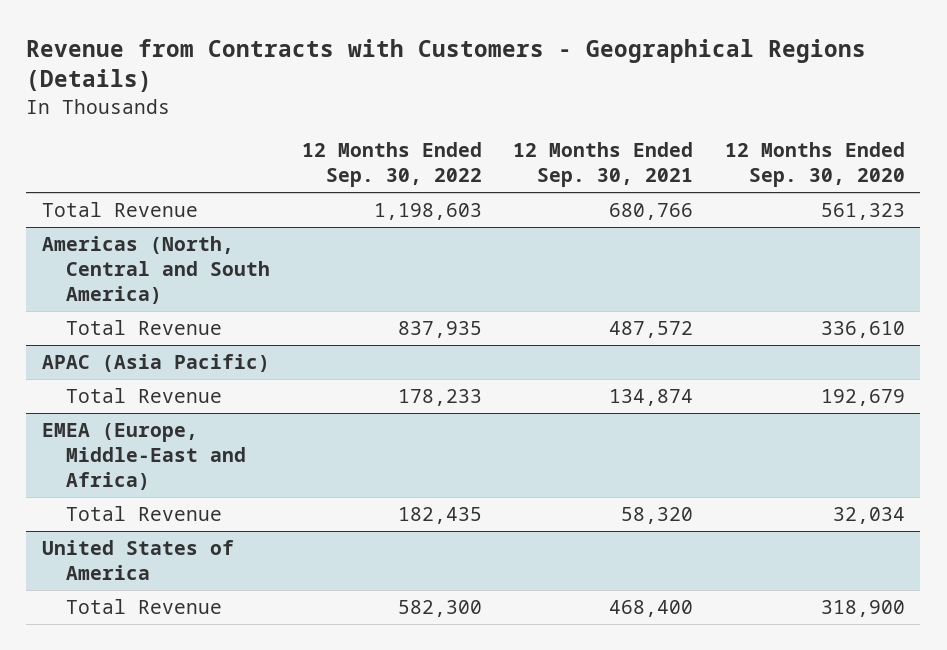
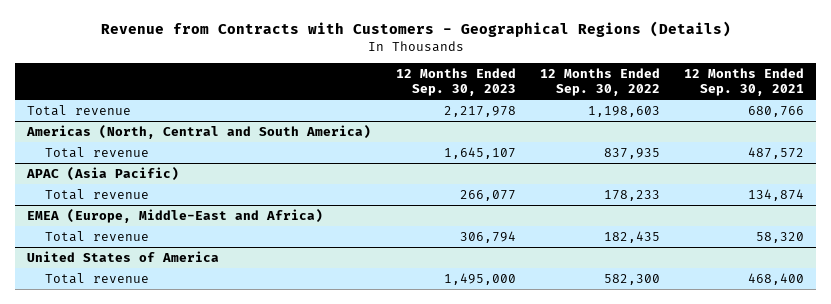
[724,142,905,188] 12 Months Ended Sep. 30, 2020 -> none
none -> [395,68,516,97] 12 Months Ended Sep. 30, 2023
[41,202,198,218] Total Revenue -> [27,104,132,116] Total revenue
[66,320,223,336] Total Revenue -> [44,146,149,158] Total revenue
[66,388,223,404] Total Revenue -> [44,188,149,200] Total revenue
[66,506,223,522] Total Revenue -> [44,230,149,242] Total revenue
[66,599,223,615] Total Revenue -> [44,272,149,284] Total revenue

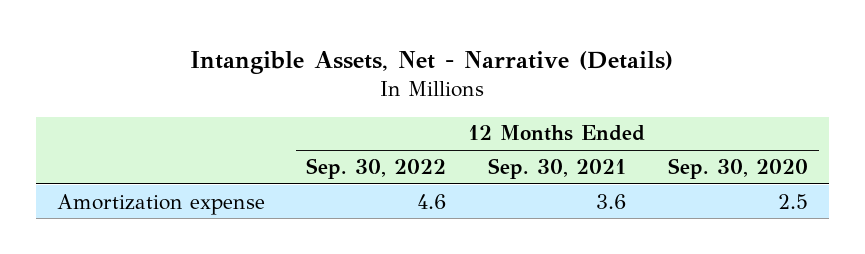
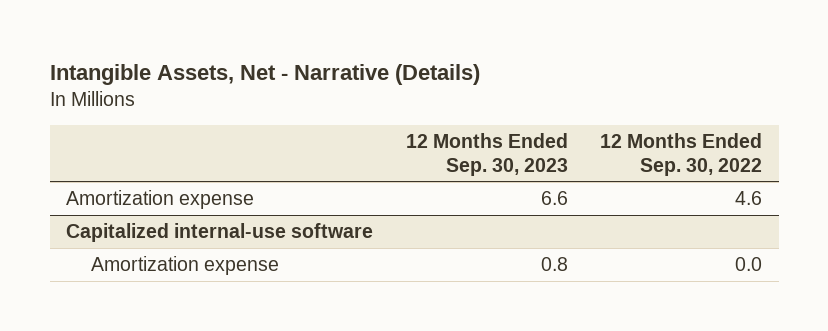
[488,157,627,179] Sep. 30, 2021 -> none
[668,157,809,179] Sep. 30, 2020 -> none
none -> [405,133,568,176] 12 Months Ended Sep. 30, 2023
none -> [66,223,374,243] Capitalized internal-use software
none -> [90,256,279,276] Amortization expense

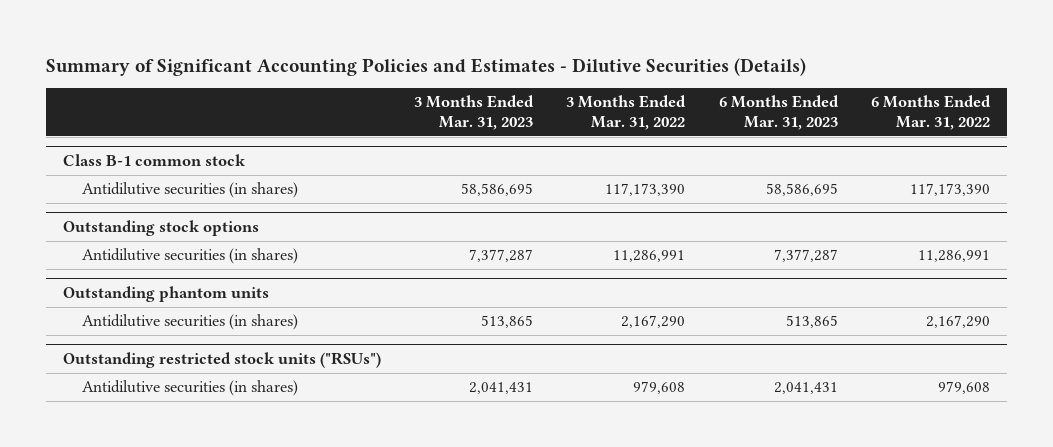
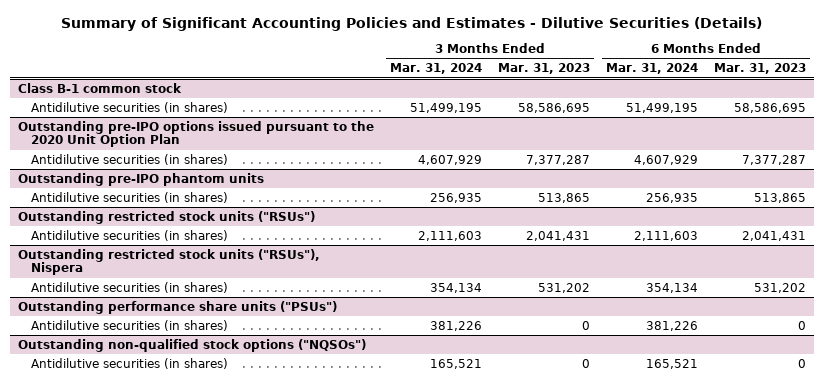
[566,95,687,131] 3 Months Ended Mar. 31, 2022 -> none
[870,95,991,131] 6 Months Ended Mar. 31, 2022 -> none
none -> [389,63,482,75] Mar. 31, 2024
none -> [605,63,698,75] Mar. 31, 2024
[62,220,259,237] Outstanding stock options -> [17,120,374,148] Outstanding pre-IPO options issued pursuant to the 2020 Unit Option Plan
[62,286,269,303] Outstanding phantom units -> [17,172,264,186] Outstanding pre-IPO phantom units
none -> [17,248,320,276] Outstanding restricted stock units ("RSUs"), Nispera
none -> [31,281,229,293] Antidilutive securities (in shares)
none -> [17,300,337,314] Outstanding performance share units ("PSUs")
none -> [31,319,229,331] Antidilutive securities (in shares)
none -> [17,338,366,352] Outstanding non-qualified stock options ("NQSOs")
none -> [31,357,229,369] Antidilutive securities (in shares)

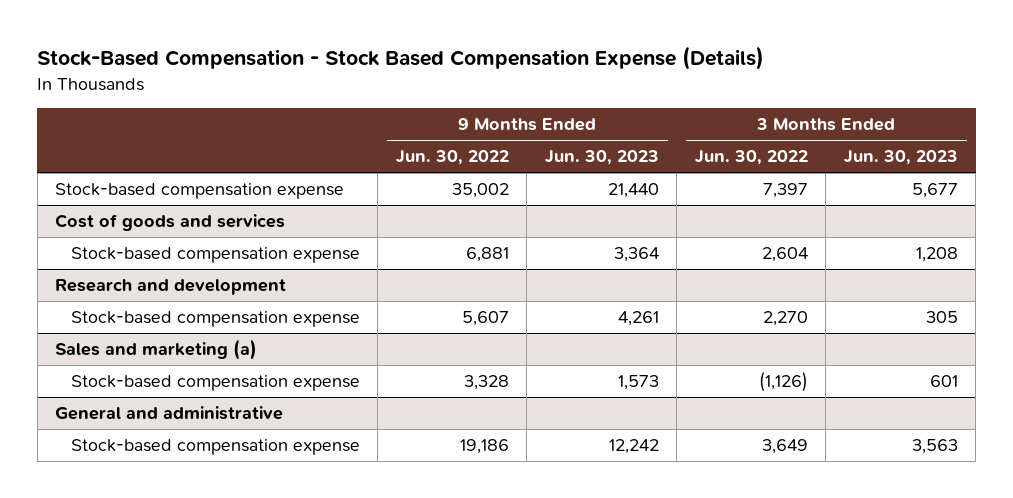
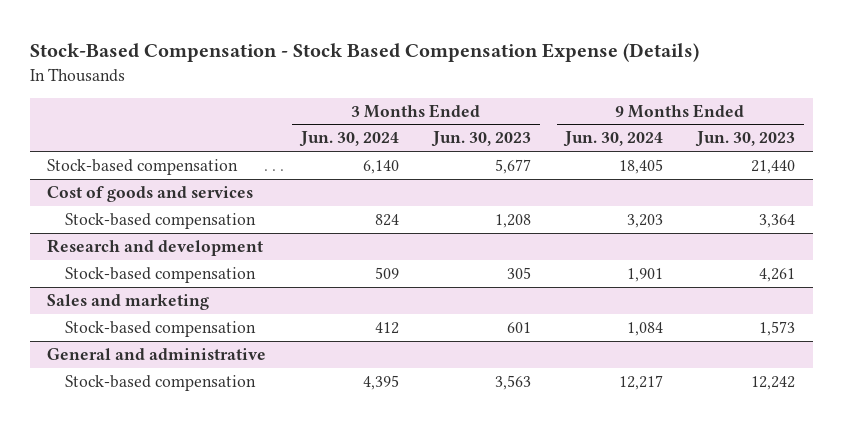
[395,150,509,166] Jun. 30, 2022 -> none
[694,150,808,166] Jun. 30, 2022 -> none
none -> [298,131,399,148] Jun. 30, 2024
none -> [563,131,664,148] Jun. 30, 2024
[55,183,345,200] Stock-based compensation expense -> [47,158,239,175] Stock-based compensation
[70,247,360,264] Stock-based compensation expense -> [64,212,256,229] Stock-based compensation
[70,311,360,328] Stock-based compensation expense -> [64,266,256,283] Stock-based compensation
[55,339,258,361] Sales and marketing (a) -> [47,293,210,310] Sales and marketing
[70,375,360,392] Stock-based compensation expense -> [64,320,256,337] Stock-based compensation
[70,439,360,456] Stock-based compensation expense -> [64,374,256,391] Stock-based compensation

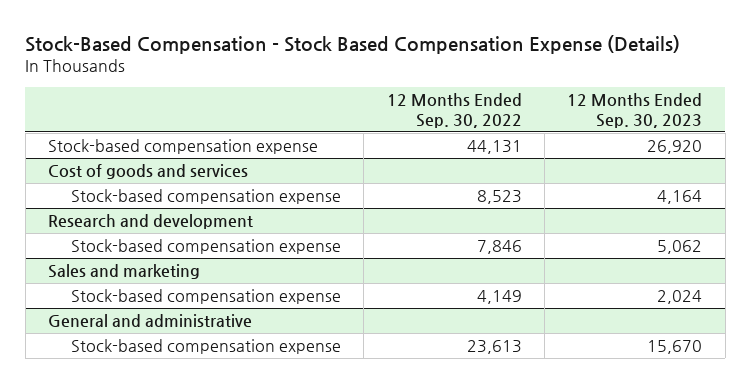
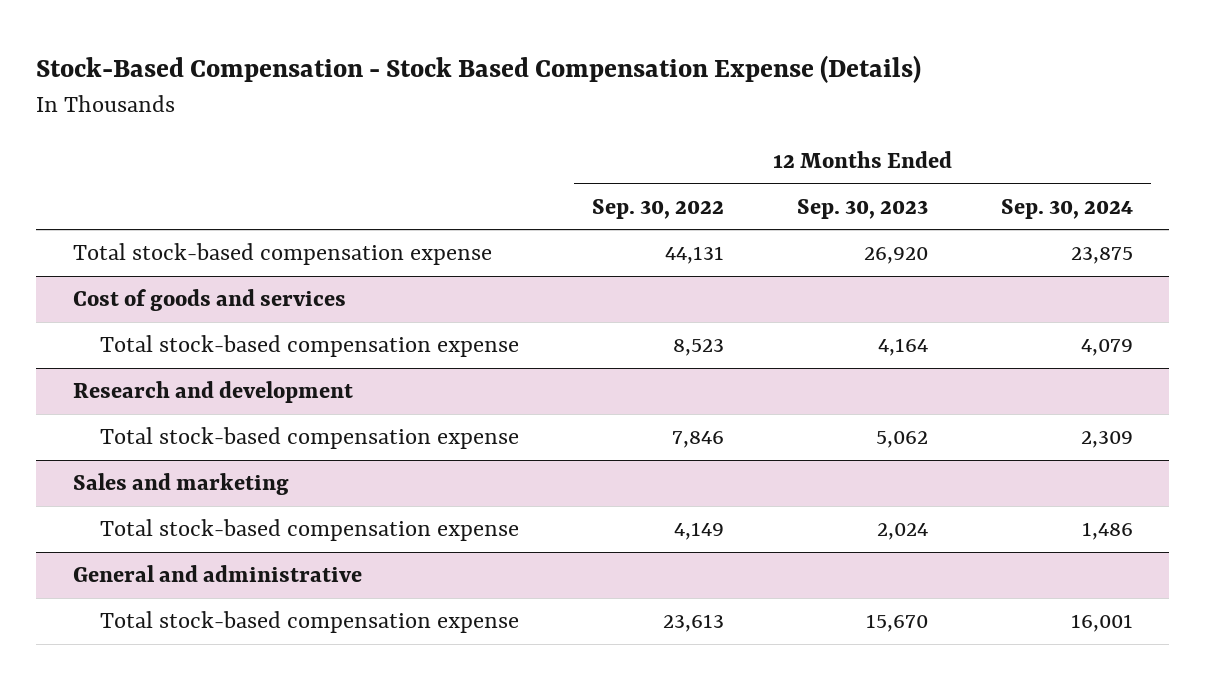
none -> [1000,198,1133,219] Sep. 30, 2024
[48,139,319,155] Stock-based compensation expense -> [72,243,492,266] Total stock-based compensation expense
[70,189,341,205] Stock-based compensation expense -> [100,335,520,358] Total stock-based compensation expense
[70,239,341,255] Stock-based compensation expense -> [100,427,520,450] Total stock-based compensation expense
[70,289,341,305] Stock-based compensation expense -> [100,519,520,542] Total stock-based compensation expense
[70,339,341,355] Stock-based compensation expense -> [100,611,520,634] Total stock-based compensation expense

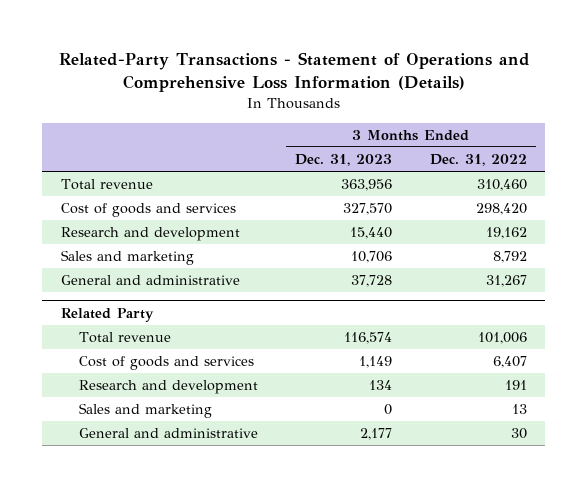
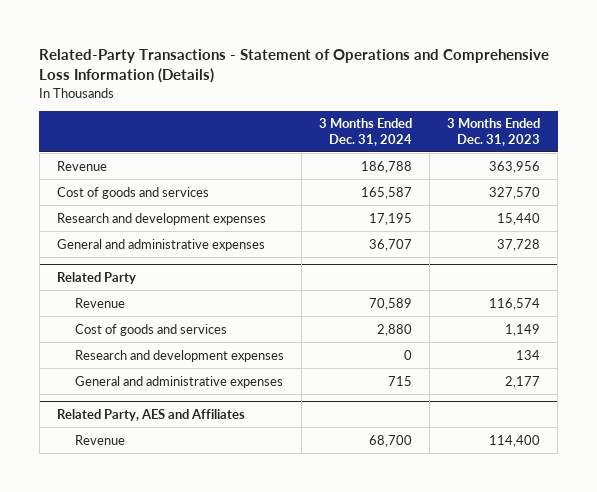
[429,154,527,167] Dec. 31, 2022 -> none
none -> [319,118,413,146] 3 Months Ended Dec. 31, 2024
[61,179,154,191] Total revenue -> [57,160,108,171] Revenue
[61,250,195,266] Sales and marketing -> none
[61,227,241,242] Research and development -> [57,212,267,225] Research and development expenses
[61,275,241,286] General and administrative -> [57,238,266,251] General and administrative expenses
[78,332,171,344] Total revenue -> [75,297,126,308] Revenue
[78,403,212,419] Sales and marketing -> none
[78,380,258,395] Research and development -> [75,349,285,362] Research and development expenses
[78,428,258,439] General and administrative -> [75,375,284,388] General and administrative expenses
none -> [57,409,246,422] Related Party, AES and Affiliates
none -> [75,434,126,445] Revenue

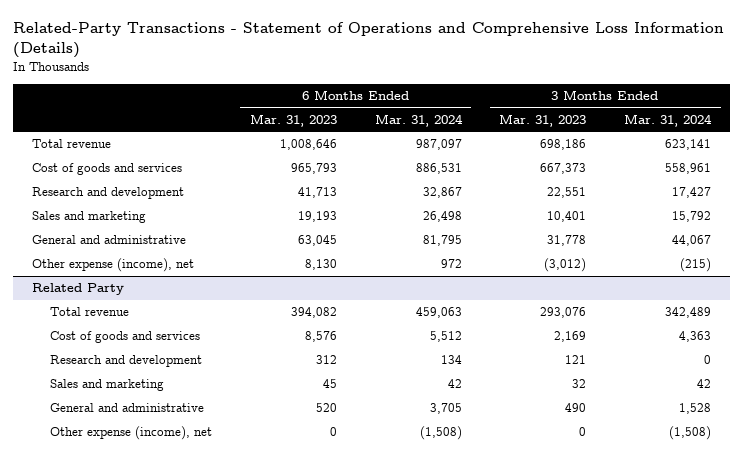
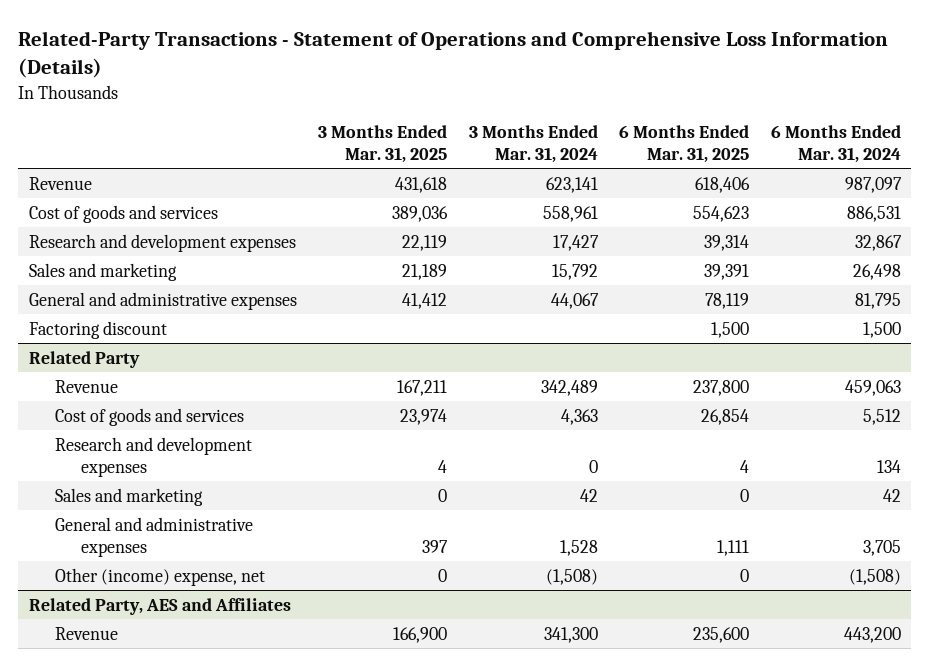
[249,113,337,127] Mar. 31, 2023 -> none
[499,113,587,127] Mar. 31, 2023 -> none
none -> [318,124,448,164] 3 Months Ended Mar. 31, 2025
none -> [619,124,750,164] 6 Months Ended Mar. 31, 2025
[31,139,111,149] Total revenue -> [28,176,92,190] Revenue
[31,187,184,200] Research and development -> [28,233,296,252] Research and development expenses
[31,258,194,273] Other expense (income), net -> none
[31,235,186,245] General and administrative -> [28,291,297,310] General and administrative expenses
none -> [28,320,167,339] Factoring discount
[49,307,129,317] Total revenue -> [54,379,118,393] Revenue
[49,355,202,368] Research and development -> [54,436,252,478] Research and development expenses
[49,403,204,413] General and administrative -> [54,516,253,558] General and administrative expenses
[49,426,212,441] Other expense (income), net -> [54,567,265,586] Other (income) expense, net
none -> [28,597,291,615] Related Party, AES and Affiliates
none -> [54,626,118,640] Revenue

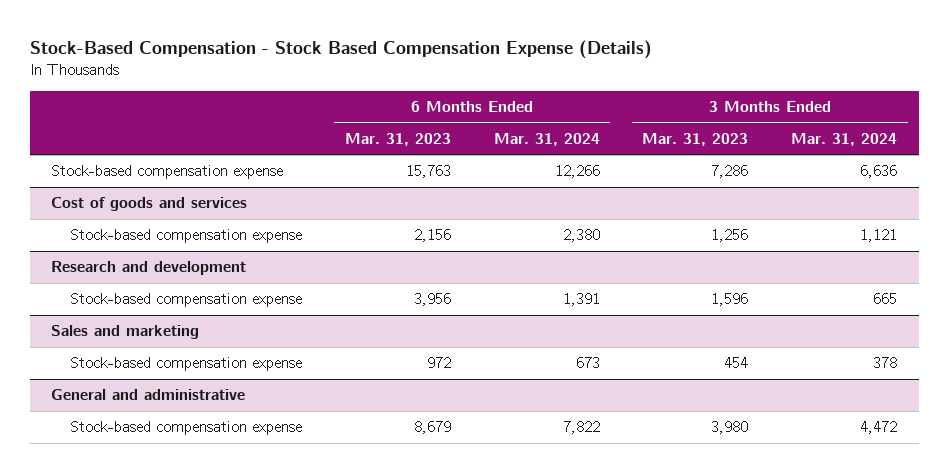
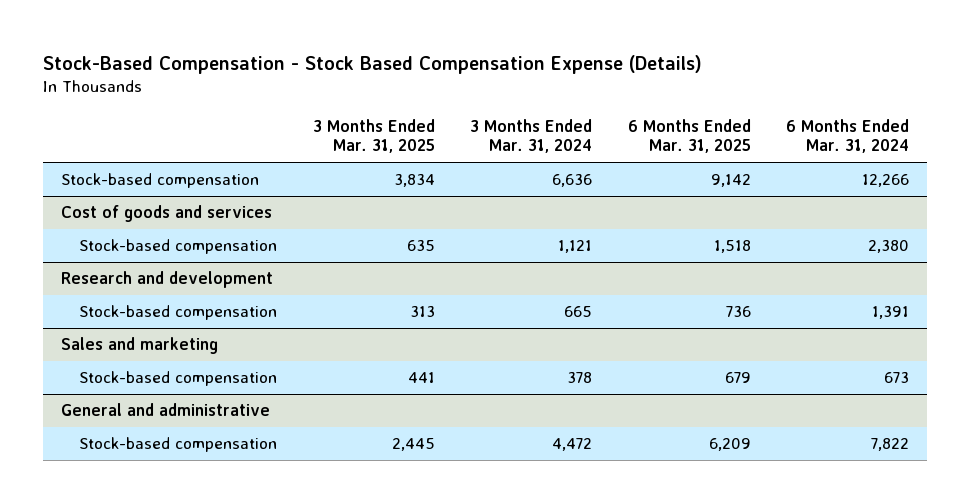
[344,132,451,146] Mar. 31, 2023 -> none
[642,132,749,146] Mar. 31, 2023 -> none
none -> [312,118,435,154] 3 Months Ended Mar. 31, 2025
none -> [627,118,751,154] 6 Months Ended Mar. 31, 2025
[51,165,284,180] Stock-based compensation expense -> [61,173,260,189] Stock-based compensation
[69,229,302,244] Stock-based compensation expense -> [79,239,278,255] Stock-based compensation
[69,293,302,308] Stock-based compensation expense -> [79,305,278,321] Stock-based compensation
[69,357,302,372] Stock-based compensation expense -> [79,371,278,387] Stock-based compensation
[69,421,302,436] Stock-based compensation expense -> [79,437,278,453] Stock-based compensation

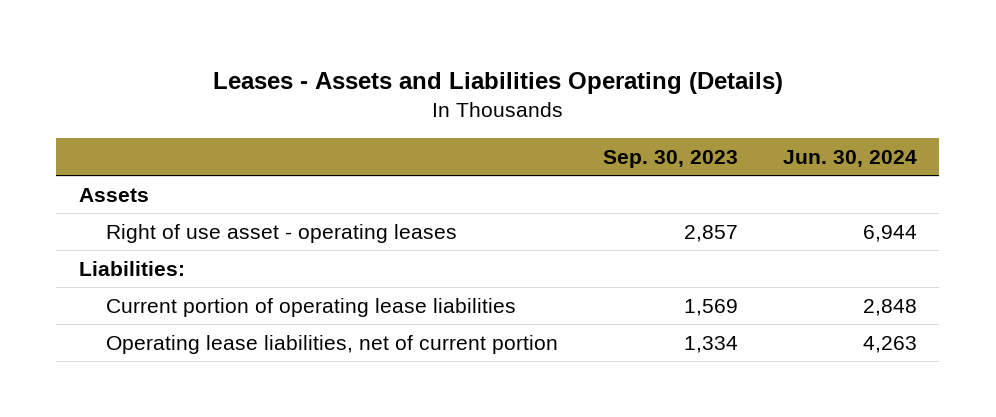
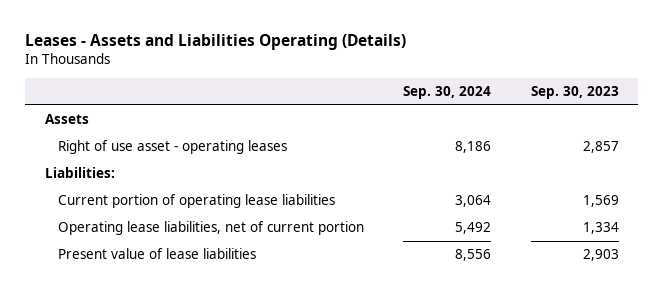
[782,149,917,167] Jun. 30, 2024 -> none
none -> [403,86,492,100] Sep. 30, 2024
none -> [57,248,256,260] Present value of lease liabilities

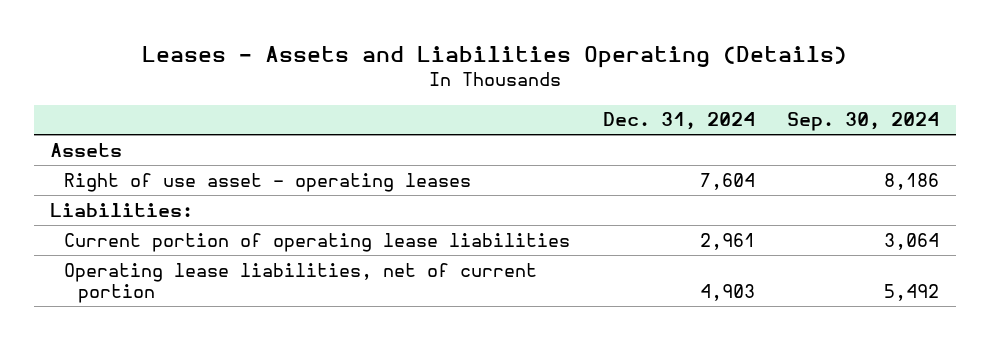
[530,86,619,100] Sep. 30, 2023 -> none
none -> [602,112,755,131] Dec. 31, 2024
[57,248,256,260] Present value of lease liabilities -> none

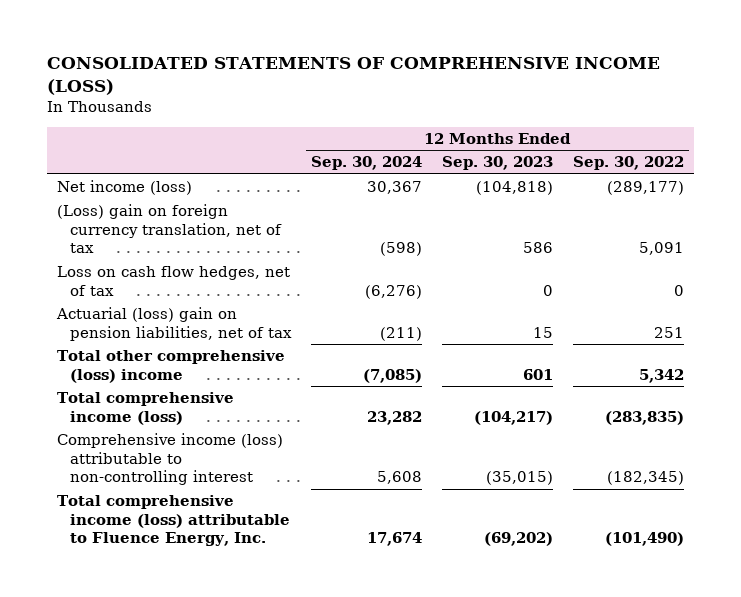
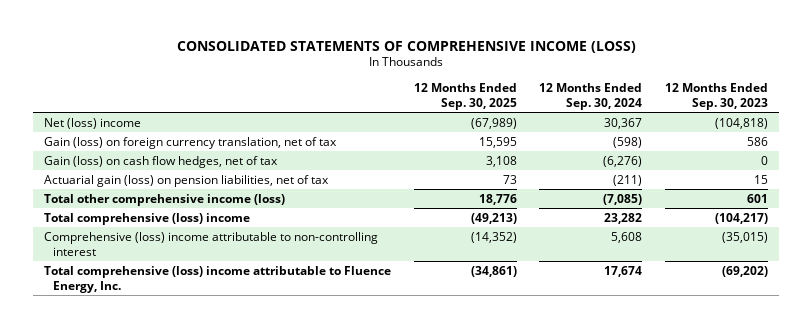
[572,156,684,171] Sep. 30, 2022 -> none
none -> [413,82,517,110] 12 Months Ended Sep. 30, 2025
[56,180,192,196] Net income (loss) -> [44,117,142,129] Net (loss) income
[56,204,282,254] (Loss) gain on foreign currency translation, net of tax -> [44,136,338,149] Gain (loss) on foreign currency translation, net of tax
[56,266,290,296] Loss on cash flow hedges, net of tax -> [44,155,279,168] Gain (loss) on cash flow hedges, net of tax
[55,307,292,341] Actuarial (loss) gain on pension liabilities, net of tax -> [44,174,330,187] Actuarial gain (loss) on pension liabilities, net of tax
[56,350,285,383] Total other comprehensive (loss) income -> [44,193,286,206] Total other comprehensive income (loss)
[56,392,234,425] Total comprehensive income (loss) -> [44,212,251,225] Total comprehensive (loss) income
[56,433,283,486] Comprehensive income (loss) attributable to non-controlling interest -> [44,231,379,256] Comprehensive (loss) income attributable to non-controlling interest
[56,495,290,547] Total comprehensive income (loss) attributable to Fluence Energy, Inc. -> [44,265,392,293] Total comprehensive (loss) income attributable to Fluence Energy, Inc.

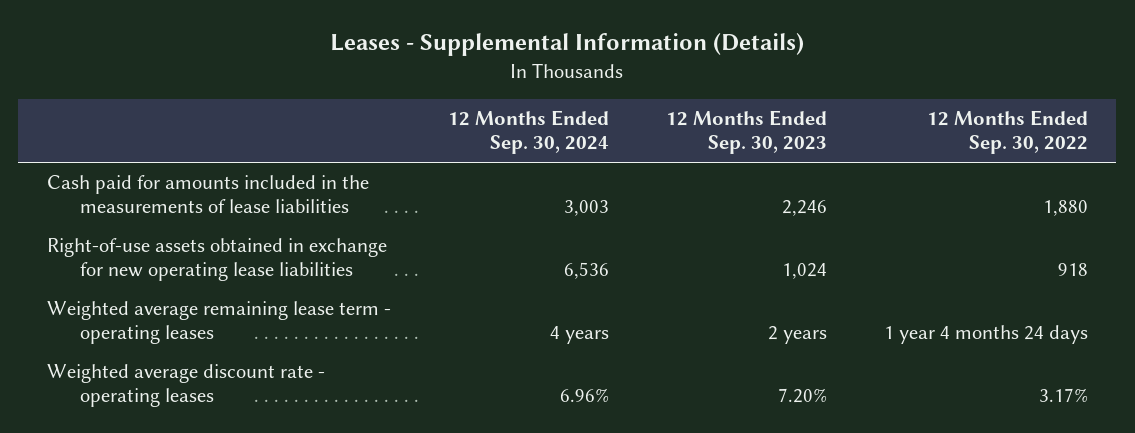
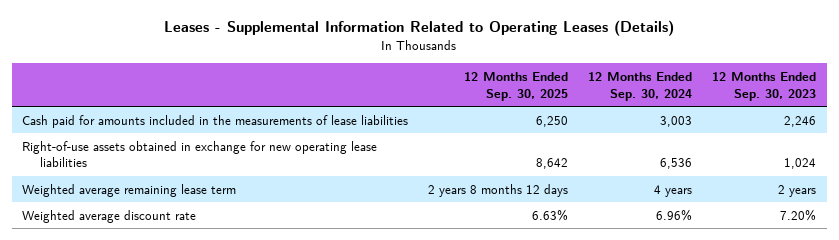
[330,33,805,57] Leases - Supplemental Information (Details) -> [164,20,675,37] Leases - Supplemental Information Related to Operating Leases (Details)
[926,110,1088,155] 12 Months Ended Sep. 30, 2022 -> none
none -> [464,72,569,101] 12 Months Ended Sep. 30, 2025
[46,301,391,345] Weighted average remaining lease term - operating leases -> [22,183,237,197] Weighted average remaining lease term
[46,364,325,408] Weighted average discount rate - operating leases -> [22,209,197,223] Weighted average discount rate

